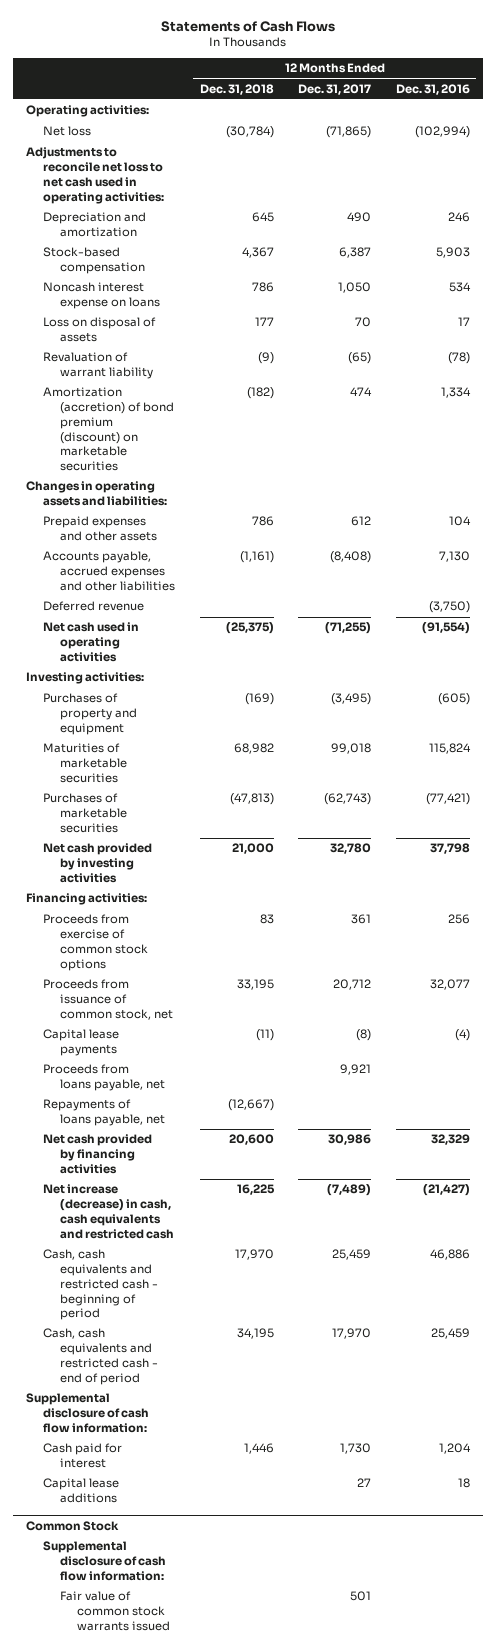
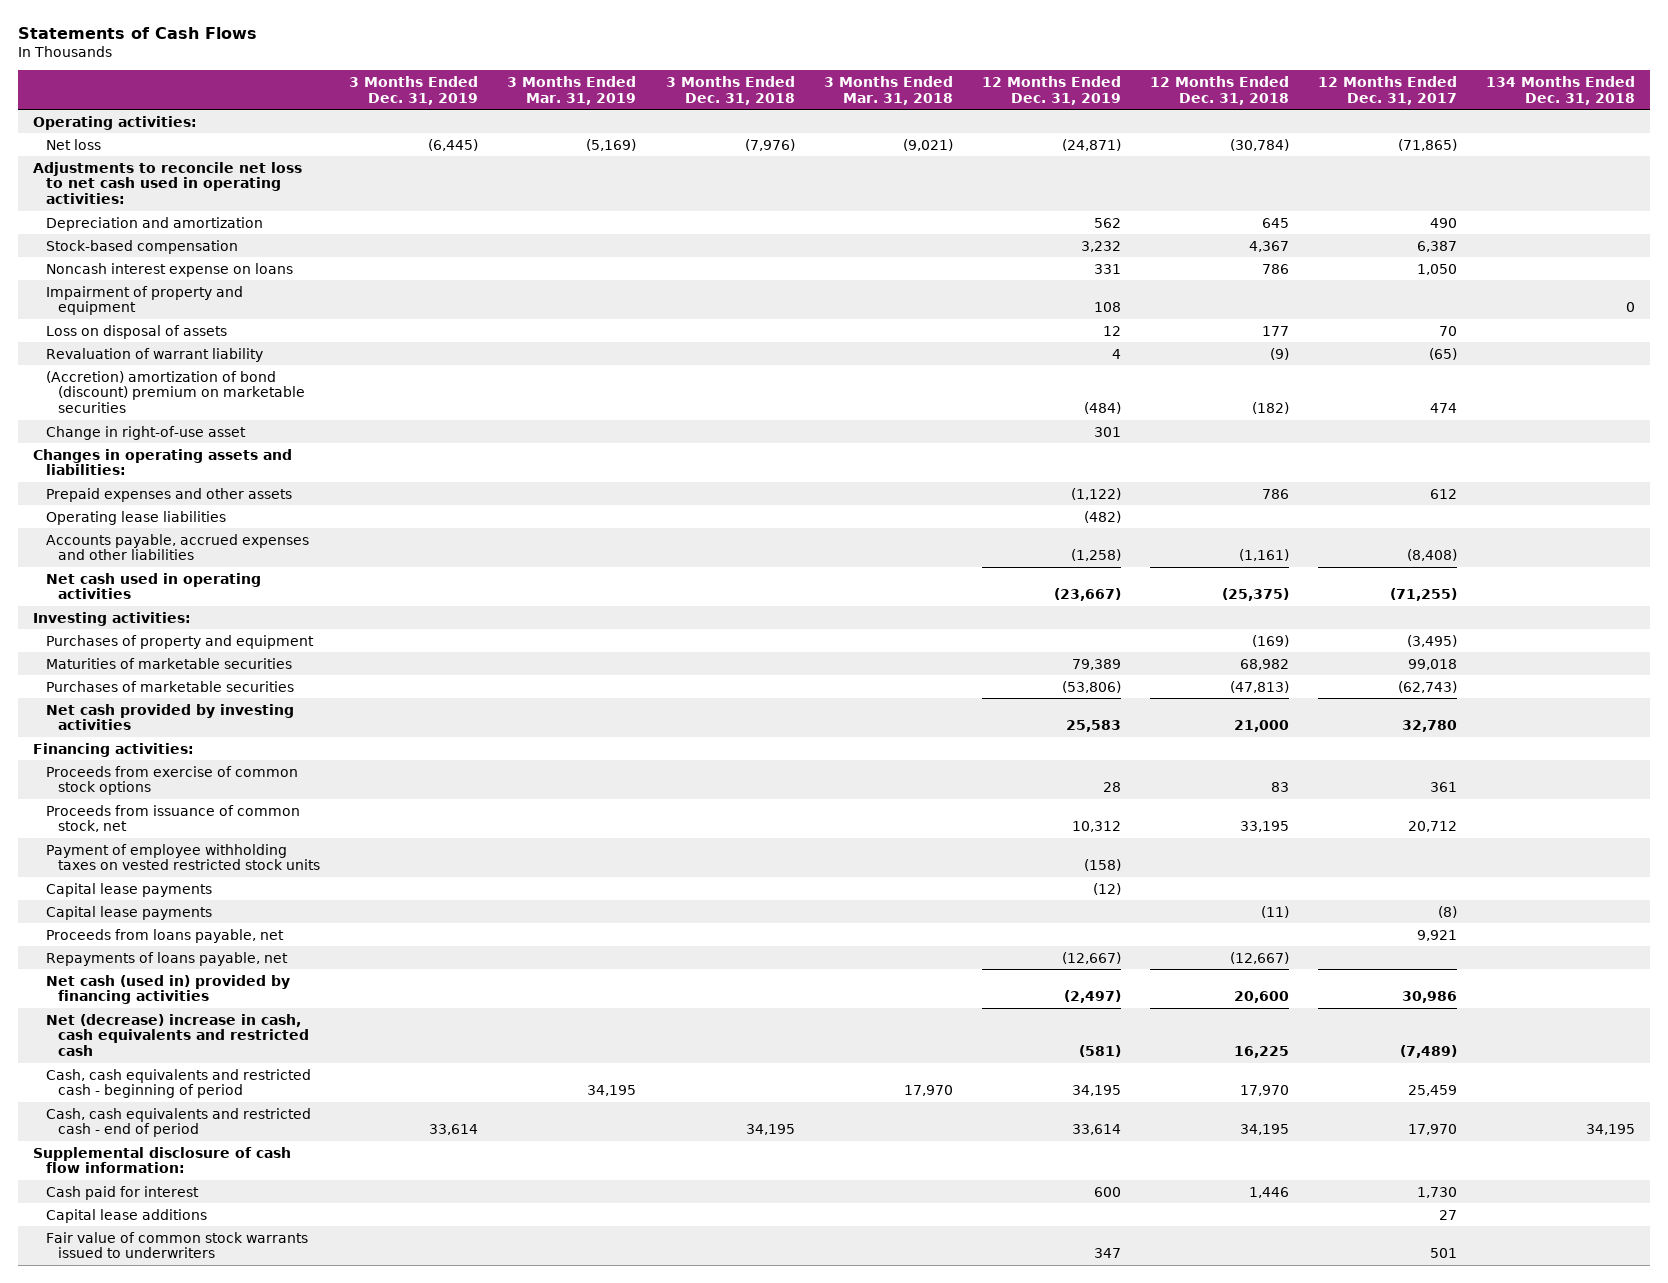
[396,83,471,95] Dec. 31, 2016 -> none
none -> [349,75,479,105] 3 Months Ended Dec. 31, 2019
none -> [507,75,637,105] 3 Months Ended Mar. 31, 2019
none -> [665,75,795,105] 3 Months Ended Dec. 31, 2018
none -> [823,75,953,105] 3 Months Ended Mar. 31, 2018
none -> [981,75,1121,105] 12 Months Ended Dec. 31, 2019
none -> [1486,75,1636,105] 134 Months Ended Dec. 31, 2018
none -> [45,285,243,316] Impairment of property and equipment
[42,387,174,472] Amortization (accretion) of bond premium (discount) on marketable securities -> [45,370,306,414] (Accretion) amortization of bond (discount) premium on marketable securities
none -> [45,425,246,440] Change in right-of-use asset
none -> [45,510,226,525] Operating lease liabilities
[42,601,144,612] Deferred revenue -> none
none -> [45,843,321,871] Payment of employee withholding taxes on vested restricted stock units
none -> [45,882,212,897] Capital lease payments
[42,1134,152,1174] Net cash provided by financing activities -> [45,974,290,1005] Net cash (used in) provided by financing activities
[42,1184,174,1239] Net increase (decrease) in cash, cash equivalents and restricted cash -> [45,1013,310,1057] Net (decrease) increase in cash, cash equivalents and restricted cash
[25,1520,119,1531] Common Stock -> none
[42,1541,166,1581] Supplemental disclosure of cash flow information: -> none
[59,1591,170,1631] Fair value of common stock warrants issued -> [45,1231,308,1259] Fair value of common stock warrants issued to underwriters

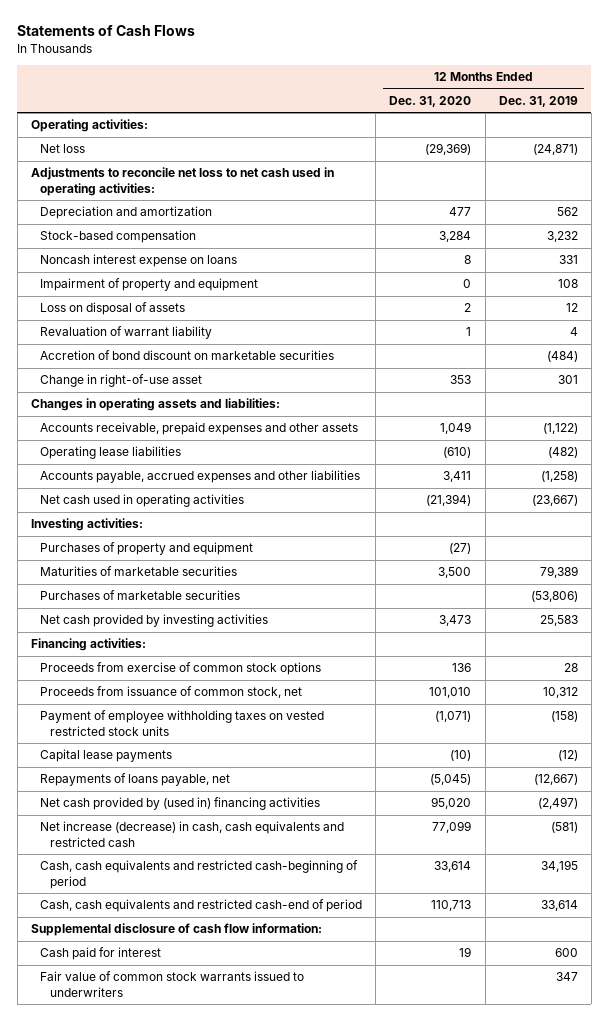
[349,75,479,105] 3 Months Ended Dec. 31, 2019 -> none
[507,75,637,105] 3 Months Ended Mar. 31, 2019 -> none
[665,75,795,105] 3 Months Ended Dec. 31, 2018 -> none
[823,75,953,105] 3 Months Ended Mar. 31, 2018 -> none
[1149,75,1289,105] 12 Months Ended Dec. 31, 2018 -> none
[1317,75,1457,105] 12 Months Ended Dec. 31, 2017 -> none
[1486,75,1636,105] 134 Months Ended Dec. 31, 2018 -> none
none -> [389,95,472,107] Dec. 31, 2020
[45,370,306,414] (Accretion) amortization of bond (discount) premium on marketable securities -> [40,350,335,361] Accretion of bond discount on marketable securities
[45,487,292,502] Prepaid expenses and other assets -> [40,422,359,436] Accounts receivable, prepaid expenses and other assets
[45,905,212,920] Capital lease payments -> none
[45,928,284,943] Proceeds from loans payable, net -> none
[45,974,290,1005] Net cash (used in) provided by financing activities -> [40,797,321,811] Net cash provided by (used in) financing activities
[45,1013,310,1057] Net (decrease) increase in cash, cash equivalents and restricted cash -> [40,821,345,847] Net increase (decrease) in cash, cash equivalents and restricted cash
[45,1068,311,1099] Cash, cash equivalents and restricted cash - beginning of period -> [40,860,359,889] Cash, cash equivalents and restricted cash-beginning of period
[45,1107,311,1138] Cash, cash equivalents and restricted cash - end of period -> [40,899,363,913] Cash, cash equivalents and restricted cash-end of period
[45,1208,207,1223] Capital lease additions -> none

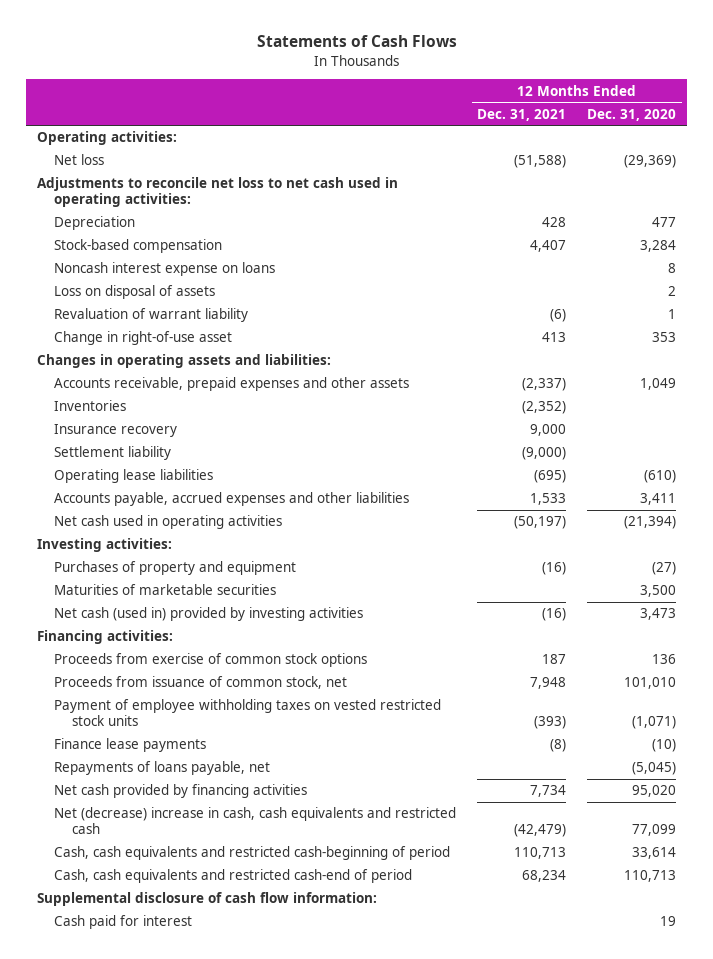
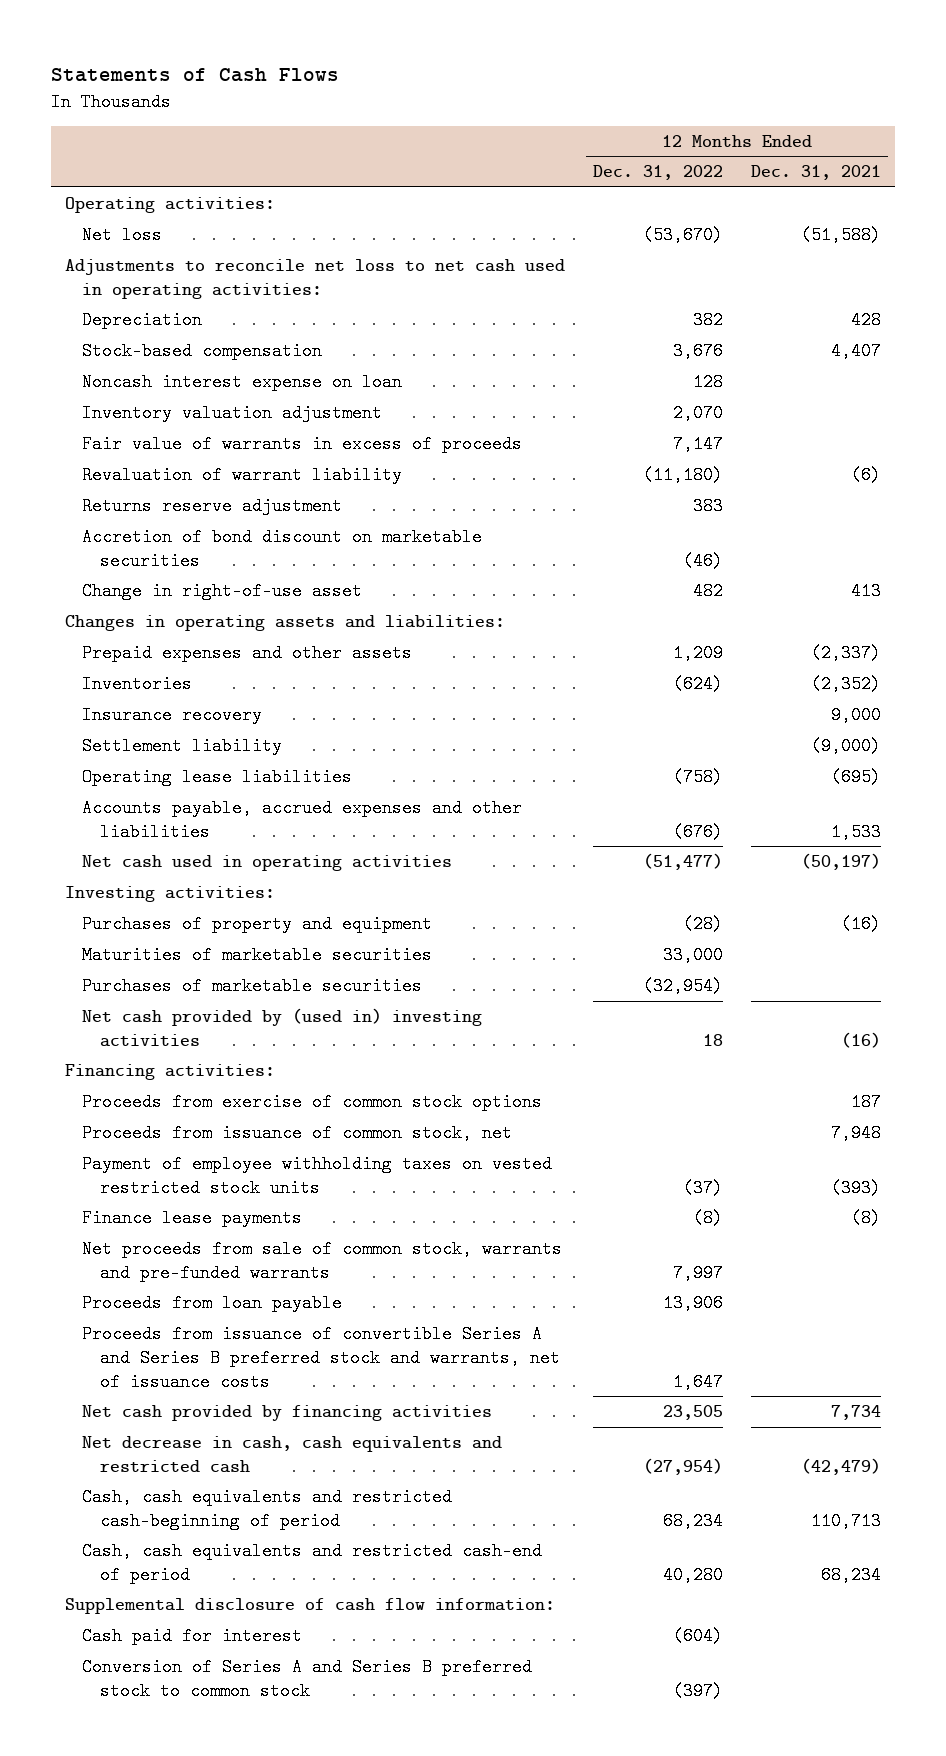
[587,108,677,121] Dec. 31, 2020 -> none
none -> [592,165,723,181] Dec. 31, 2022
[54,285,216,300] Loss on disposal of assets -> none
[54,262,276,277] Noncash interest expense on loans -> [82,373,403,392] Noncash interest expense on loan
none -> [82,404,383,423] Inventory valuation adjustment
none -> [82,435,523,454] Fair value of warrants in excess of proceeds
none -> [82,497,343,516] Returns reserve adjustment
none -> [82,528,483,570] Accretion of bond discount on marketable securities
[54,377,410,392] Accounts receivable, prepaid expenses and other assets -> [82,644,413,663] Prepaid expenses and other assets
none -> [82,977,423,996] Purchases of marketable securities
[54,607,364,622] Net cash (used in) provided by investing activities -> [82,1008,483,1047] Net cash provided by (used in) investing activities
[54,761,271,776] Repayments of loans payable, net -> none
none -> [82,1240,563,1282] Net proceeds from sale of common stock, warrants and pre-funded warrants
none -> [82,1294,343,1313] Proceeds from loan payable
none -> [82,1325,560,1391] Proceeds from issuance of convertible Series A and Series B preferred stock and warrants, net of issuance costs
[54,807,457,835] Net (decrease) increase in cash, cash equivalents and restricted cash -> [82,1436,503,1473] Net decrease in cash, cash equivalents and restricted cash
none -> [82,1658,533,1700] Conversion of Series A and Series B preferred stock to common stock

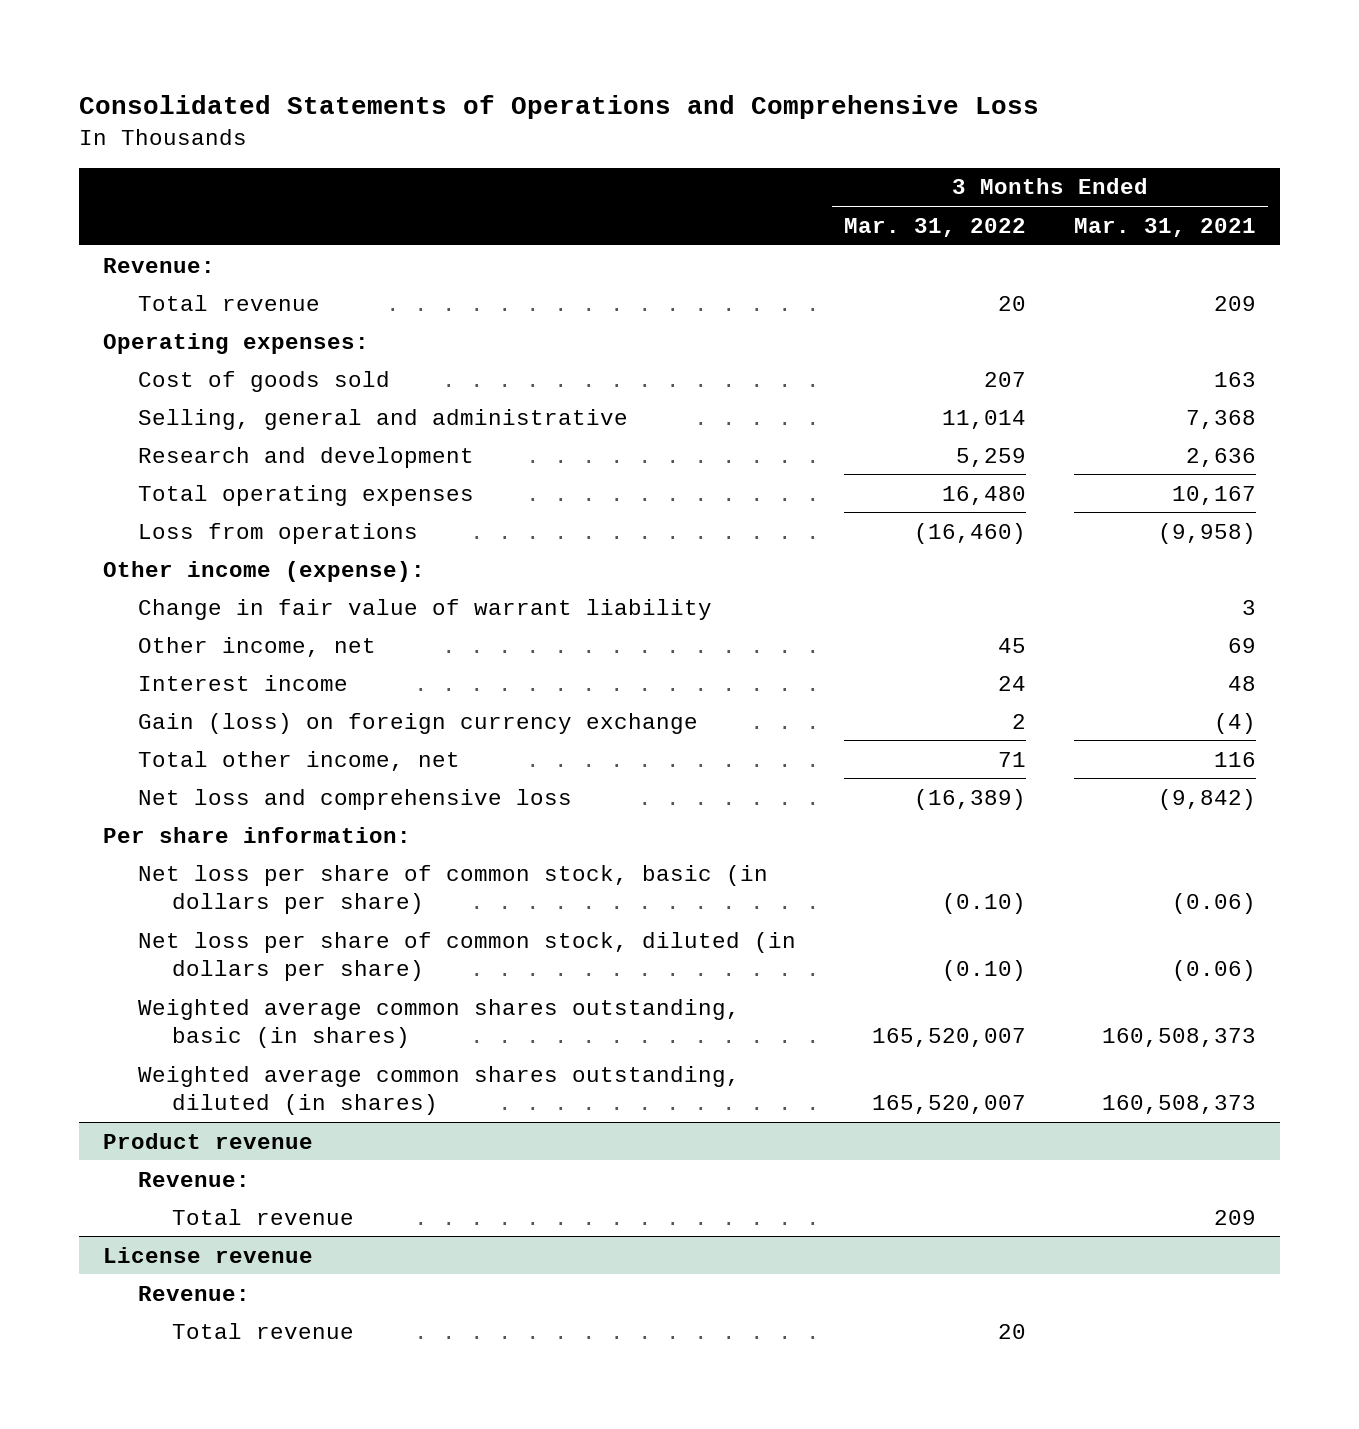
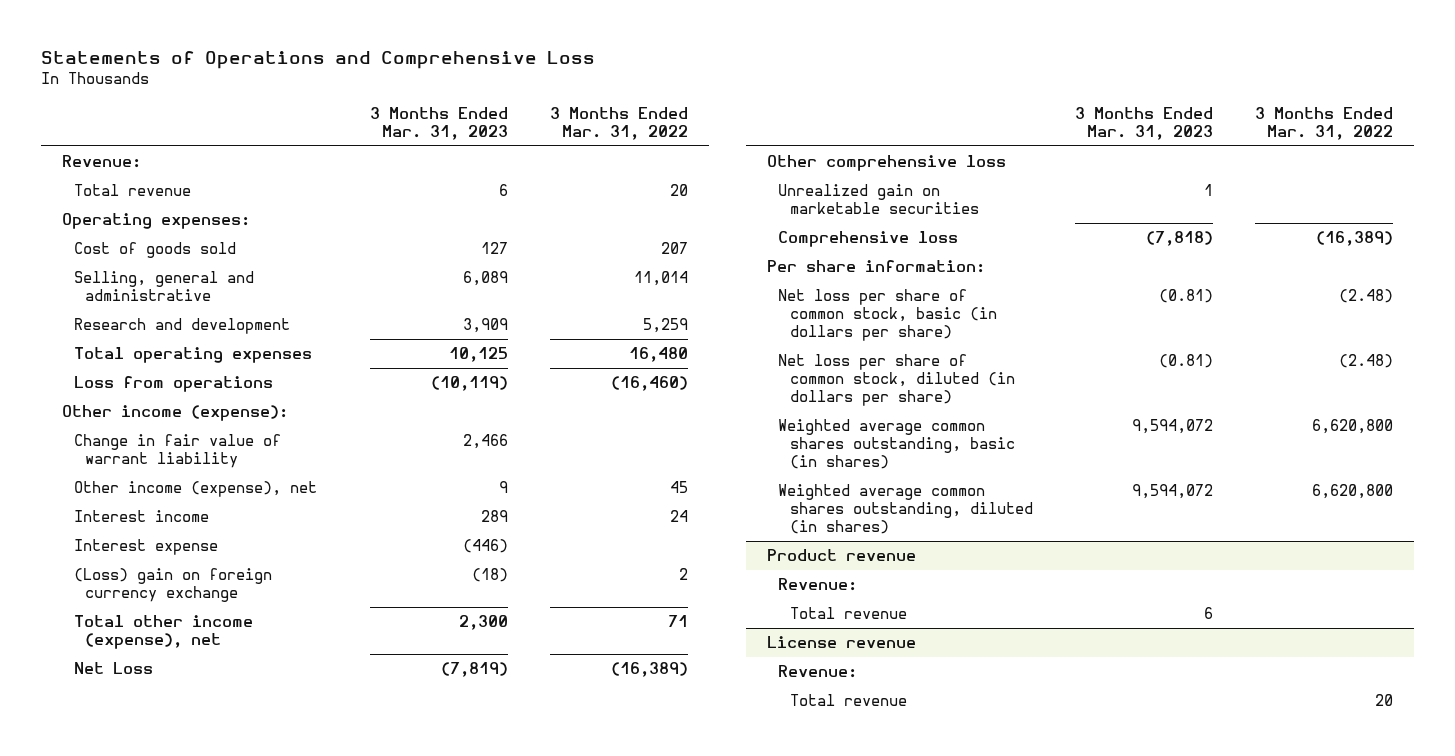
[79,95,1040,120] Consolidated Statements of Operations and Comprehensive Loss -> [41,51,596,70] Statements of Operations and Comprehensive Loss
[1074,217,1257,237] Mar. 31, 2021 -> none
none -> [370,107,509,140] 3 Months Ended Mar. 31, 2023
[137,636,376,657] Other income, net -> [73,481,317,498] Other income (expense), net
none -> [73,539,218,556] Interest expense
[137,712,698,734] Gain (loss) on foreign currency exchange -> [73,568,272,602] (Loss) gain on foreign currency exchange
[137,750,460,771] Total other income, net -> [73,615,253,649] Total other income (expense), net
[137,788,572,810] Net loss and comprehensive loss -> [73,662,153,675] Net Loss
none -> [766,155,1006,172] Other comprehensive loss
none -> [778,184,979,214] Unrealized gain on marketable securities
none -> [778,231,959,248] Comprehensive loss
[941,892,1026,914] (0.10) -> [1338,289,1393,304] (2.48)
[941,959,1026,981] (0.10) -> [1338,354,1393,369] (2.48)
[871,1027,1026,1047] 165,520,007 -> [1311,419,1393,435] 6,620,800
[871,1094,1026,1114] 165,520,007 -> [1311,484,1393,500] 6,620,800

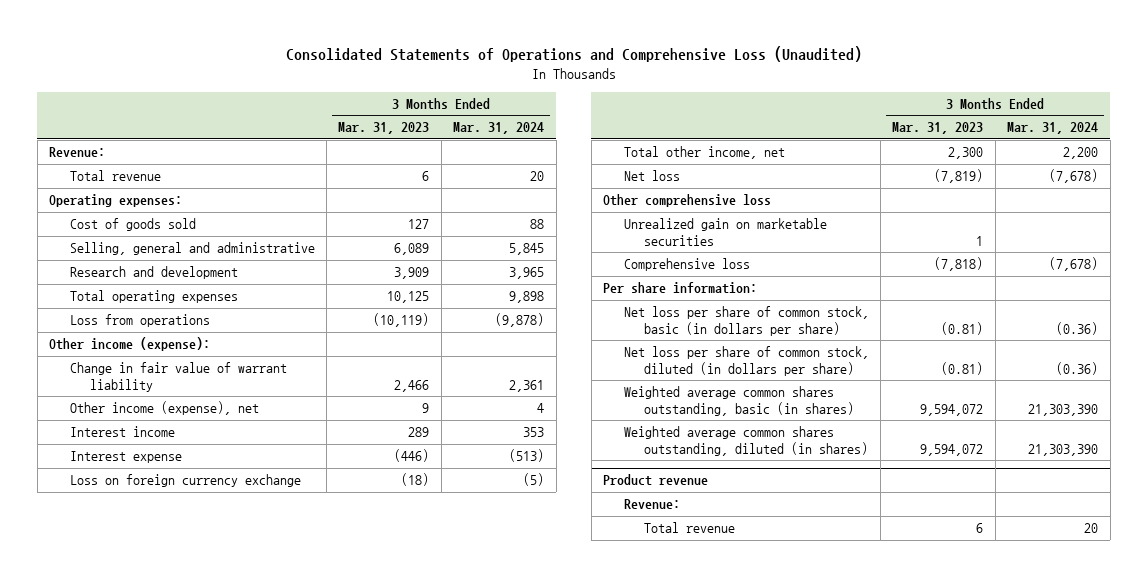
[41,51,596,70] Statements of Operations and Comprehensive Loss -> [285,45,862,62] Consolidated Statements of Operations and Comprehensive Loss (Unaudited)
[549,107,688,140] 3 Months Ended Mar. 31, 2022 -> none
none -> [453,122,545,135] Mar. 31, 2024
[73,568,272,602] (Loss) gain on foreign currency exchange -> [69,474,301,488] Loss on foreign currency exchange
[73,615,253,649] Total other income (expense), net -> [623,146,785,160] Total other income, net
[73,662,153,675] Net Loss -> [623,170,680,182] Net loss
[766,636,916,649] License revenue -> none
[778,665,858,679] Revenue: -> none
[789,694,907,707] Total revenue -> none

